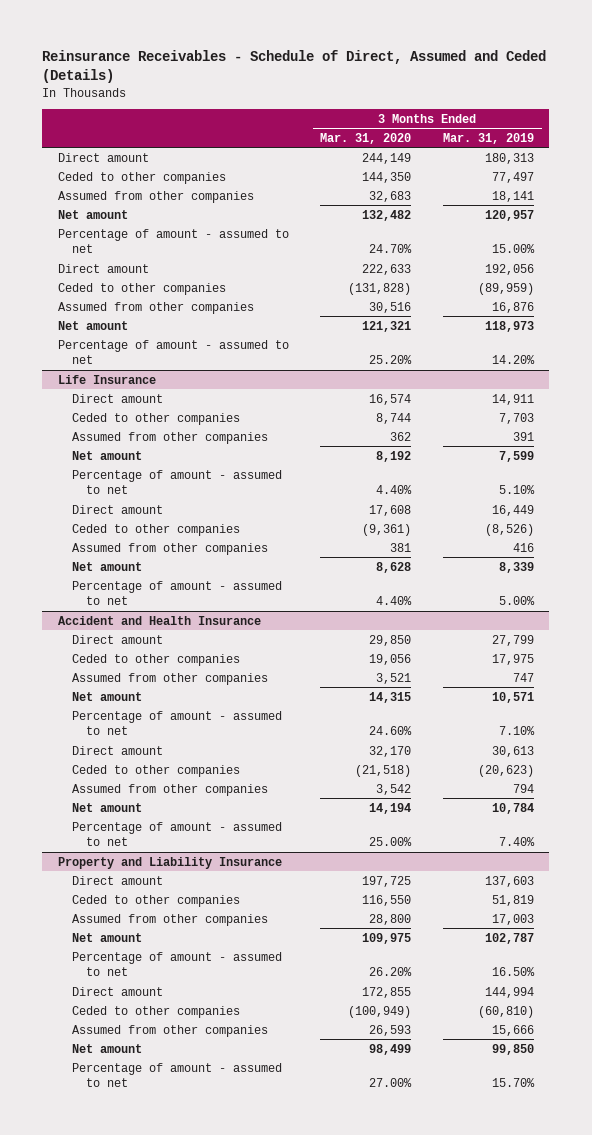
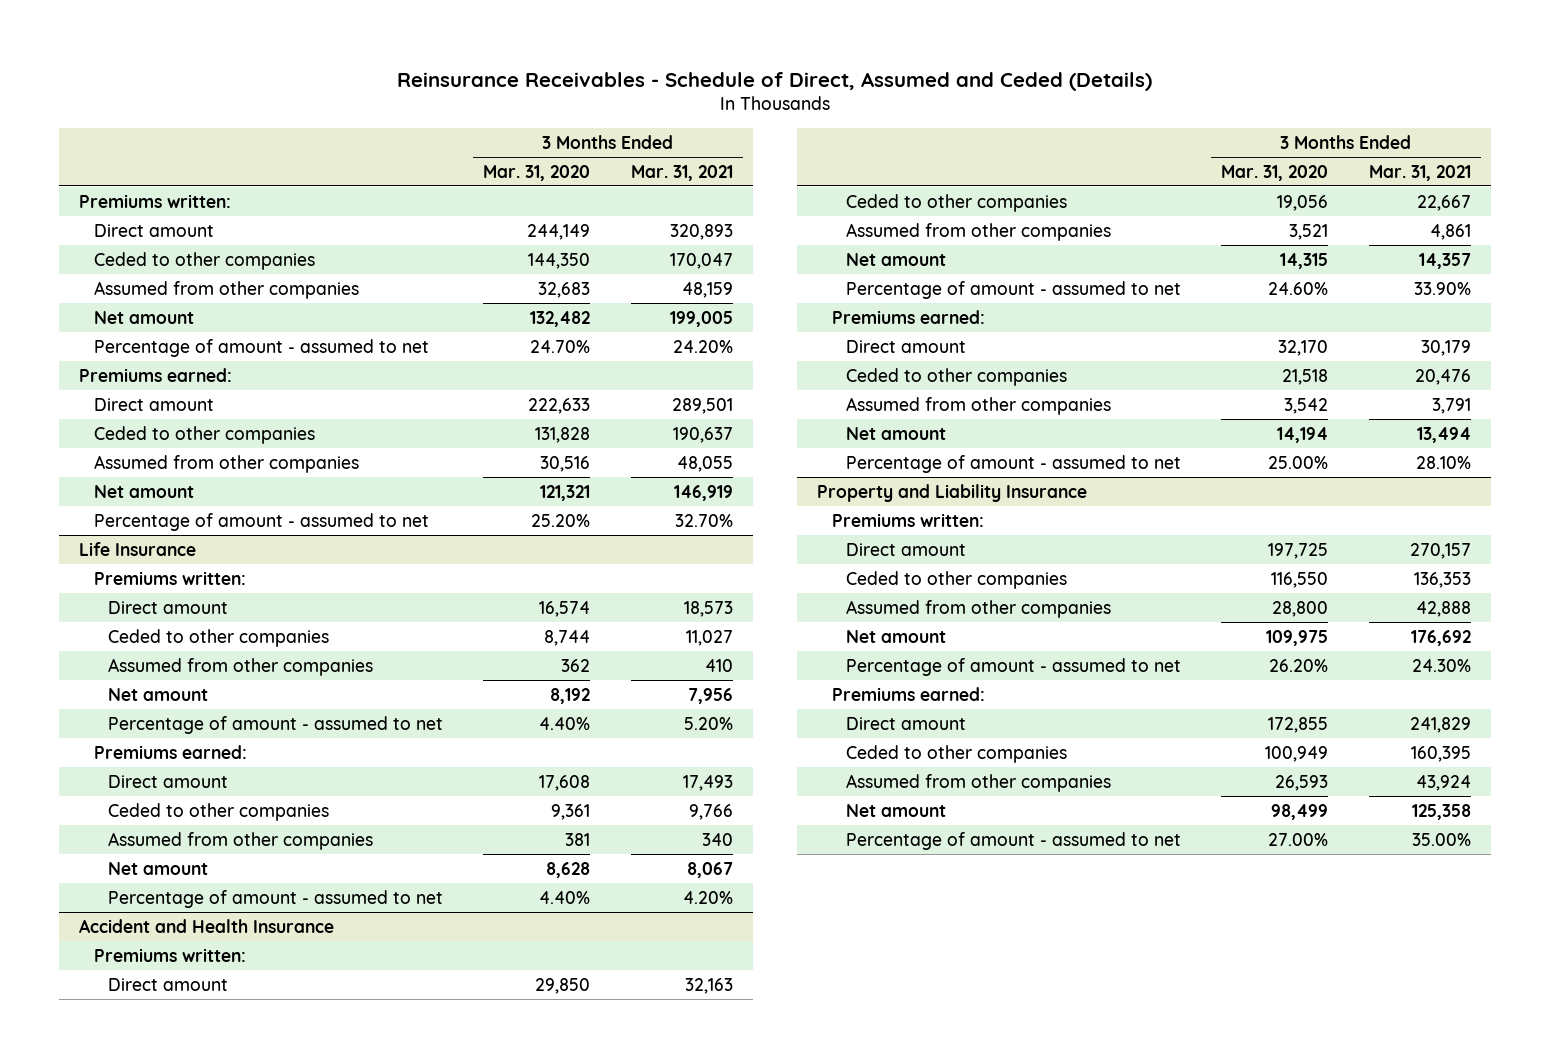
[442,132,534,144] Mar. 31, 2019 -> none
none -> [630,164,733,181] Mar. 31, 2021
none -> [79,193,232,208] Premiums written:
none -> [79,367,233,382] Premiums earned:
[348,282,412,295] (131,828) -> [535,426,591,443] 131,828
none -> [93,570,246,585] Premiums written:
none -> [93,744,247,759] Premiums earned:
[362,523,412,536] (9,361) -> [551,803,591,820] 9,361
none -> [93,947,246,962] Premiums written:
none -> [831,309,985,324] Premiums earned:
[355,764,412,777] (21,518) -> [1282,368,1329,385] 21,518
none -> [831,512,984,527] Premiums written:
none -> [831,686,985,701] Premiums earned:
[348,1005,412,1018] (100,949) -> [1265,745,1329,762] 100,949

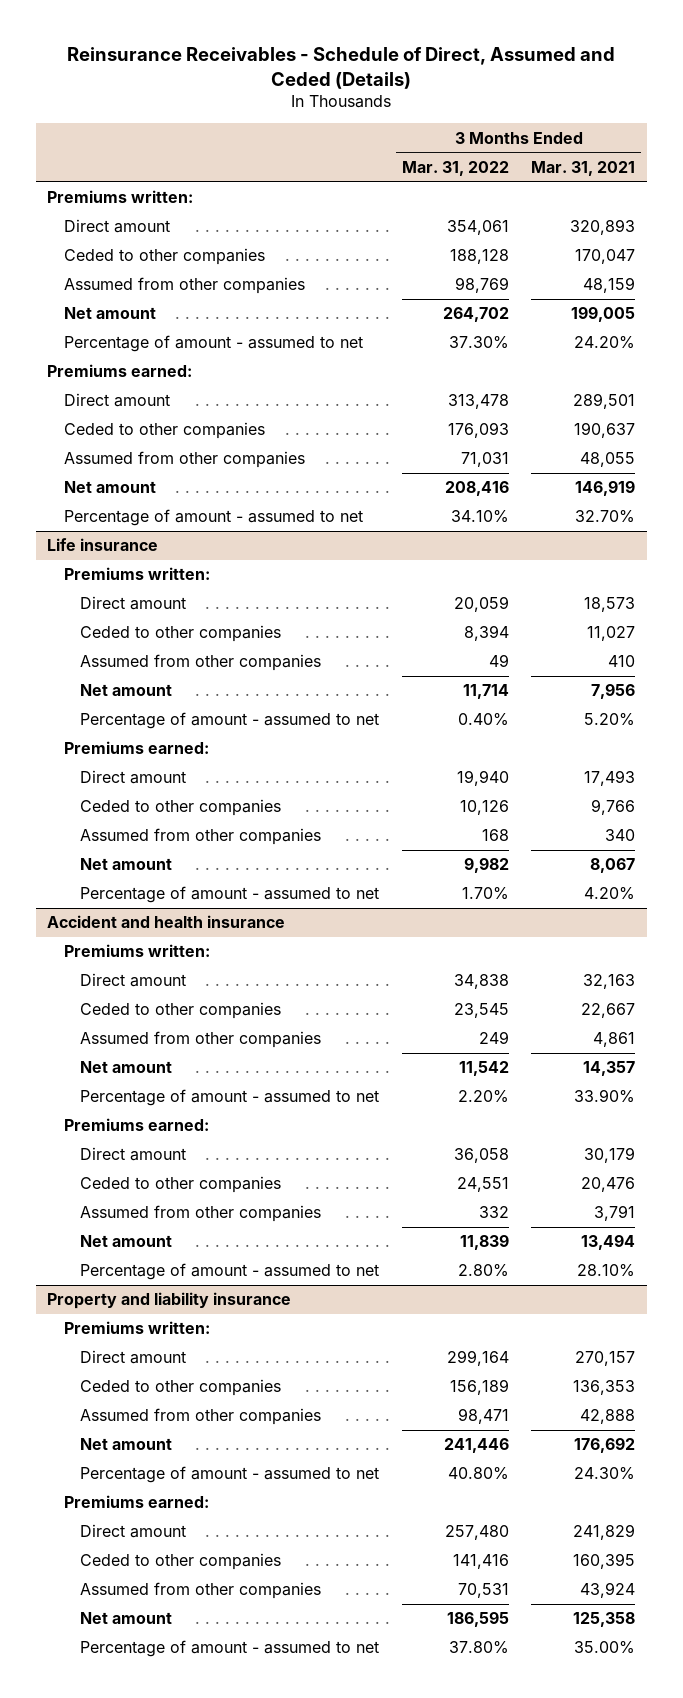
[483,164,591,181] Mar. 31, 2020 -> none
none -> [401,160,509,176] Mar. 31, 2022
[79,541,197,556] Life Insurance -> [47,538,159,552] Life insurance
[79,918,335,933] Accident and Health Insurance -> [47,915,286,929] Accident and health insurance
[817,483,1088,502] Property and Liability Insurance -> [47,1292,292,1310] Property and liability insurance

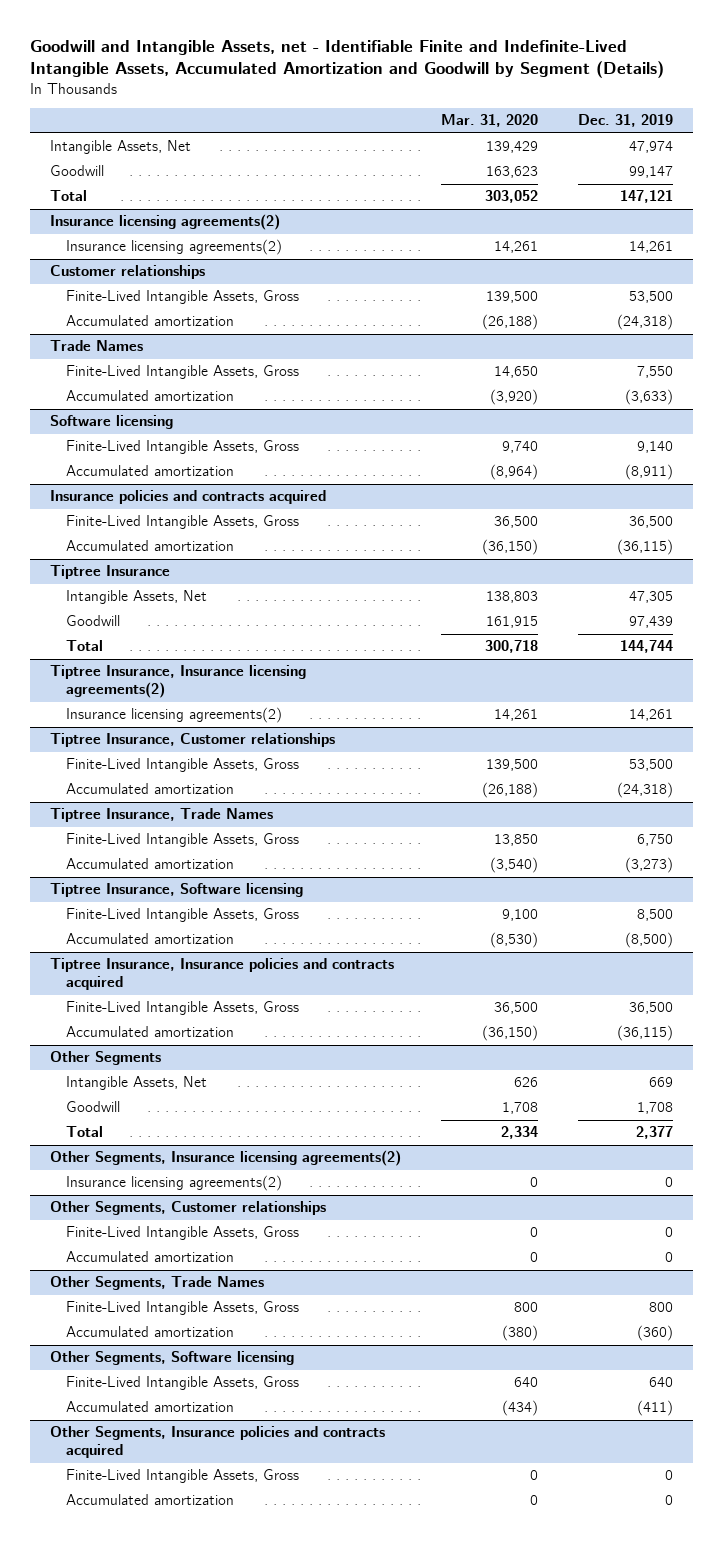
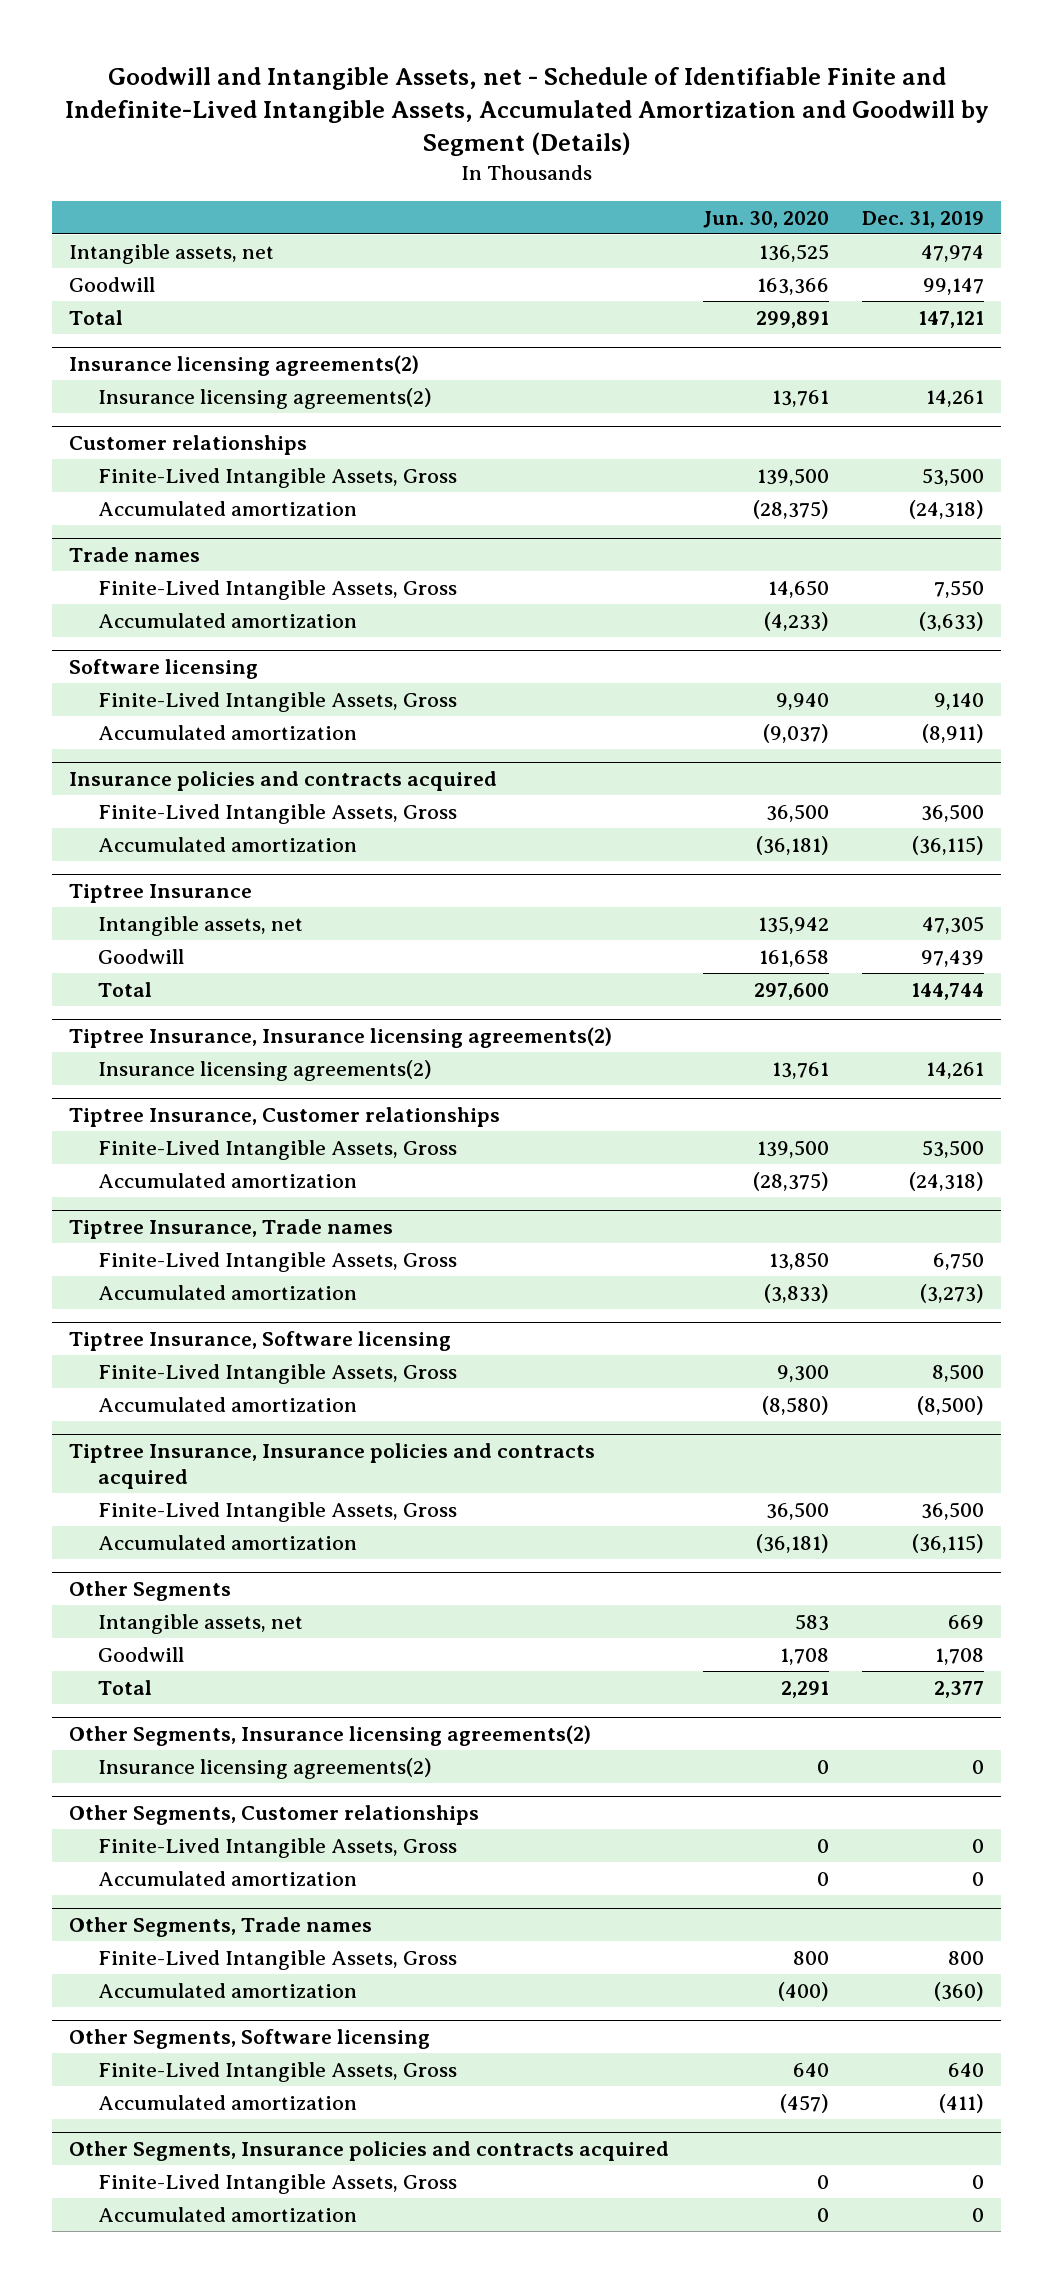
[29,40,664,79] Goodwill and Intangible Assets, net - Identifiable Finite and Indefinite-Lived Intangible Assets, Accumulated Amortization and Goodwill by Segment (Details) -> [64,67,989,156] Goodwill and Intangible Assets, net - Schedule of Identifiable Finite and Indefinite-Lived Intangible Assets, Accumulated Amortization and Goodwill by Segment (Details)
[440,114,538,128] Mar. 31, 2020 -> none
none -> [702,210,829,228] Jun. 30, 2020
[49,140,191,155] Intangible Assets, Net -> [69,243,275,264] Intangible assets, net
[49,340,143,352] Trade Names -> [69,546,201,562] Trade names
[66,590,208,605] Intangible Assets, Net -> [98,915,304,936] Intangible assets, net
[49,808,273,823] Tiptree Insurance, Trade Names -> [69,1218,394,1239] Tiptree Insurance, Trade names
[66,1076,208,1091] Intangible Assets, Net -> [98,1613,304,1634] Intangible assets, net
[49,1276,264,1291] Other Segments, Trade Names -> [69,1916,373,1937] Other Segments, Trade names

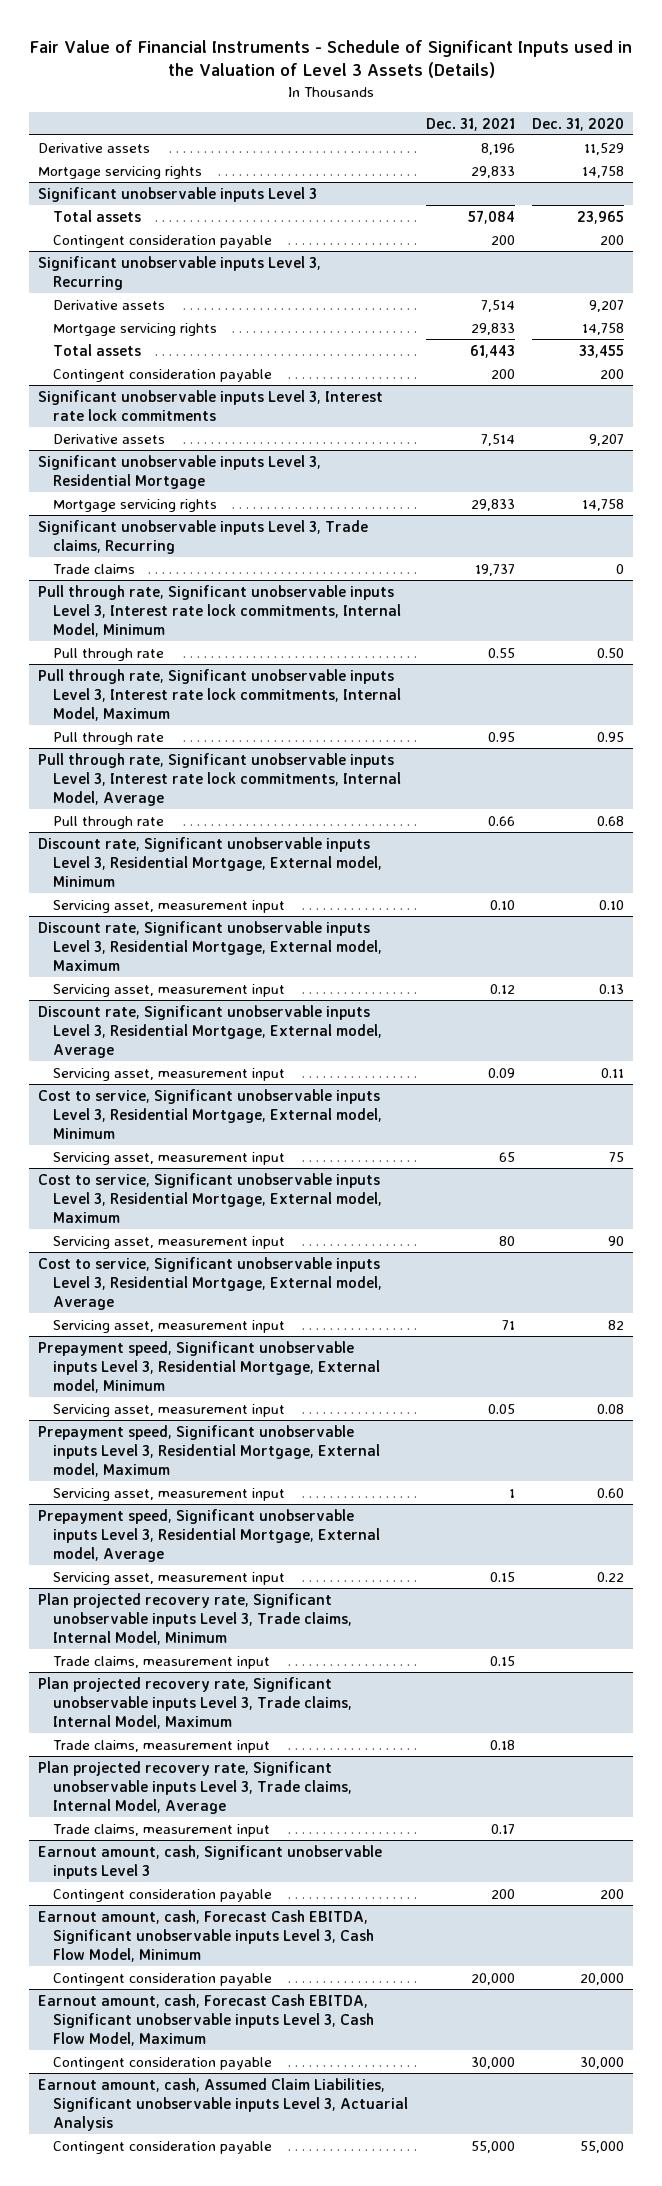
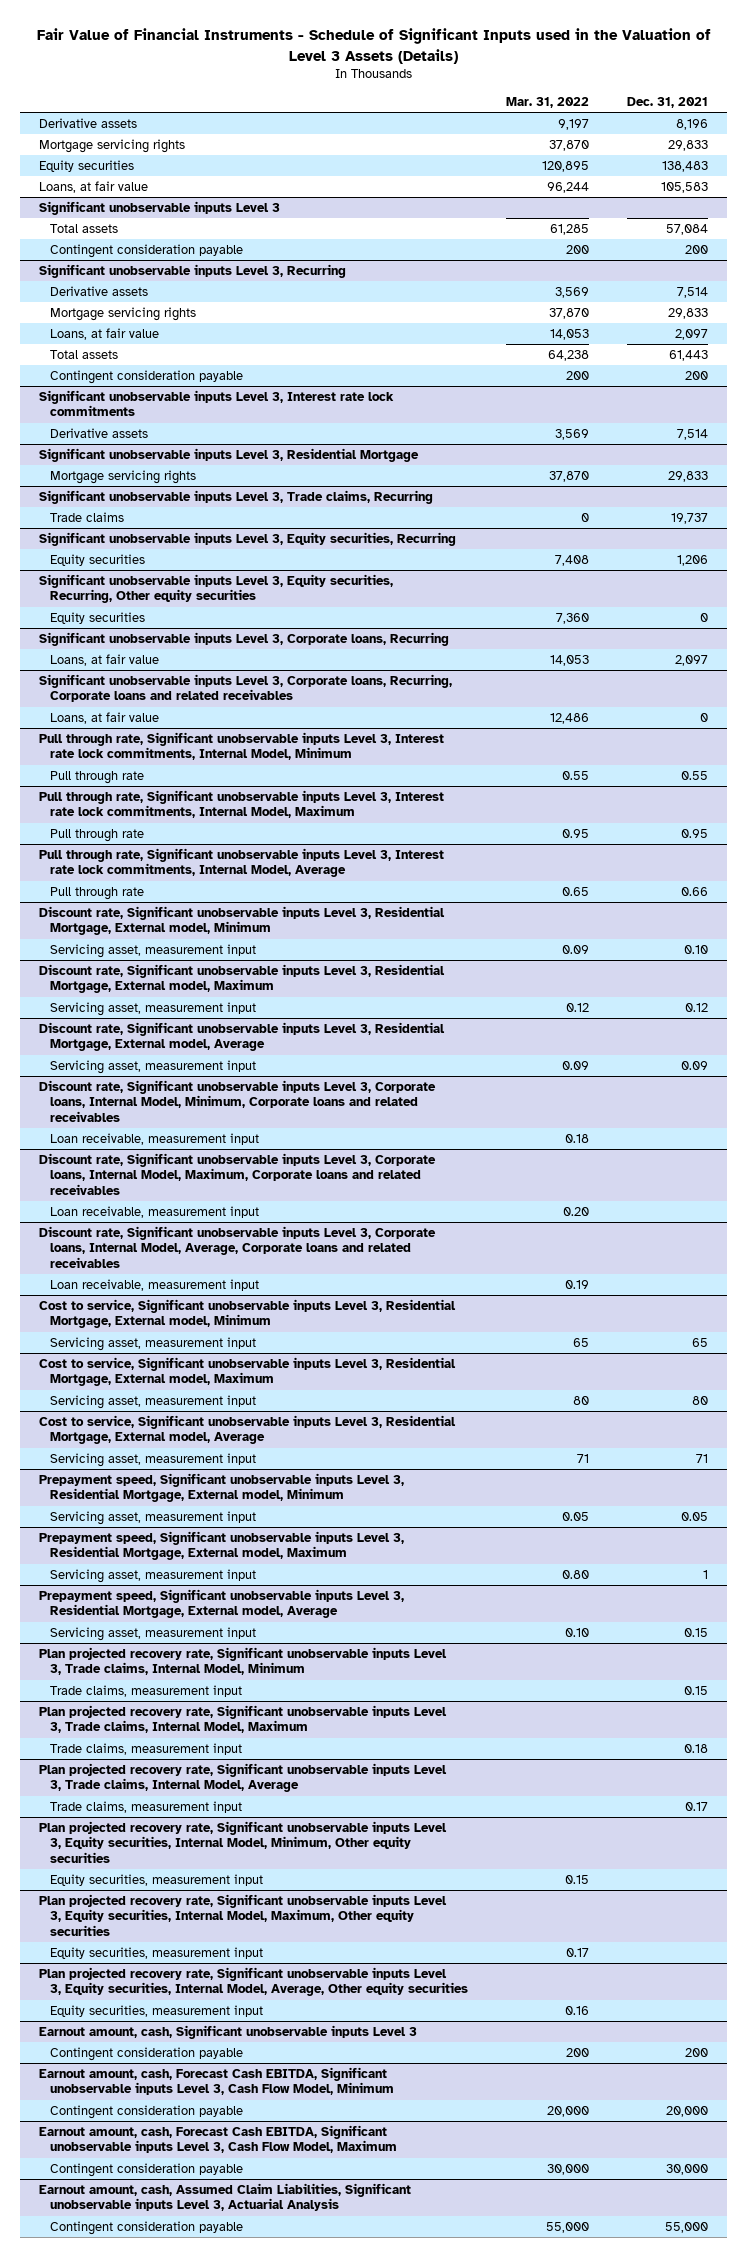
[532,117,625,131] Dec. 31, 2020 -> none
none -> [506,97,590,109] Mar. 31, 2022
none -> [39,159,135,172] Equity securities
none -> [39,180,149,193] Loans, at fair value
none -> [49,327,159,340] Loans, at fair value
none -> [39,531,457,546] Significant unobservable inputs Level 3, Equity securities, Recurring
none -> [49,553,145,566] Equity securities
none -> [39,573,394,604] Significant unobservable inputs Level 3, Equity securities, Recurring, Other equity securities
none -> [49,611,145,624] Equity securities
none -> [39,631,450,646] Significant unobservable inputs Level 3, Corporate loans, Recurring
none -> [49,653,159,666] Loans, at fair value
none -> [39,673,453,703] Significant unobservable inputs Level 3, Corporate loans, Recurring, Corporate loans and related receivables
none -> [49,711,159,724] Loans, at fair value
none -> [39,1079,437,1122] Discount rate, Significant unobservable inputs Level 3, Corporate loans, Internal Model, Minimum, Corporate loans and related receivables
none -> [49,1132,259,1145] Loan receivable, measurement input
none -> [39,1152,437,1195] Discount rate, Significant unobservable inputs Level 3, Corporate loans, Internal Model, Maximum, Corporate loans and related receivables
none -> [49,1205,259,1218] Loan receivable, measurement input
none -> [39,1225,437,1268] Discount rate, Significant unobservable inputs Level 3, Corporate loans, Internal Model, Average, Corporate loans and related receivables
none -> [49,1278,259,1291] Loan receivable, measurement input
none -> [39,1820,448,1863] Plan projected recovery rate, Significant unobservable inputs Level 3, Equity securities, Internal Model, Minimum, Other equity securities
none -> [49,1873,263,1886] Equity securities, measurement input
none -> [39,1893,448,1936] Plan projected recovery rate, Significant unobservable inputs Level 3, Equity securities, Internal Model, Maximum, Other equity securities
none -> [49,1946,263,1959] Equity securities, measurement input
none -> [39,1966,468,1997] Plan projected recovery rate, Significant unobservable inputs Level 3, Equity securities, Internal Model, Average, Other equity securities
none -> [49,2004,263,2017] Equity securities, measurement input

